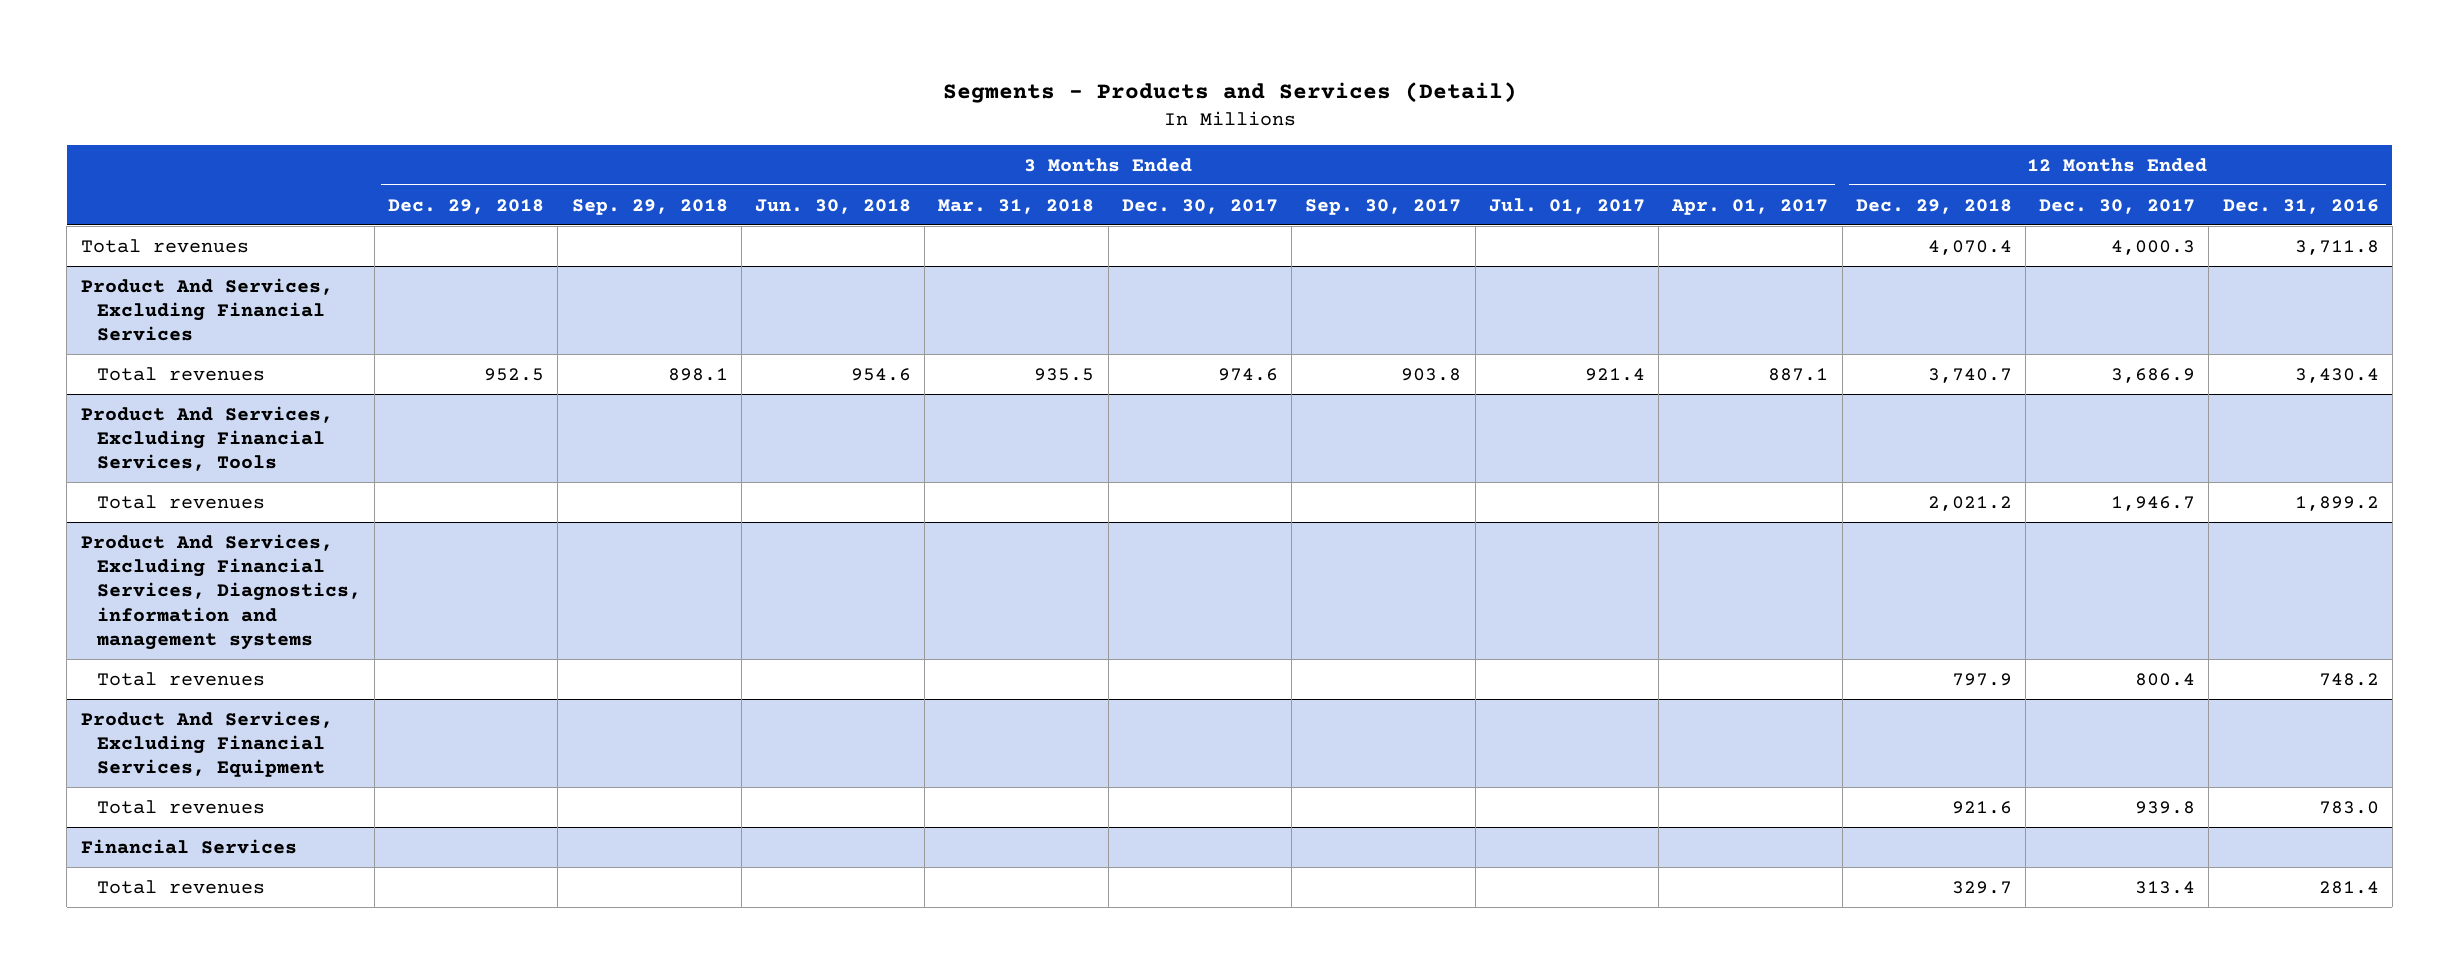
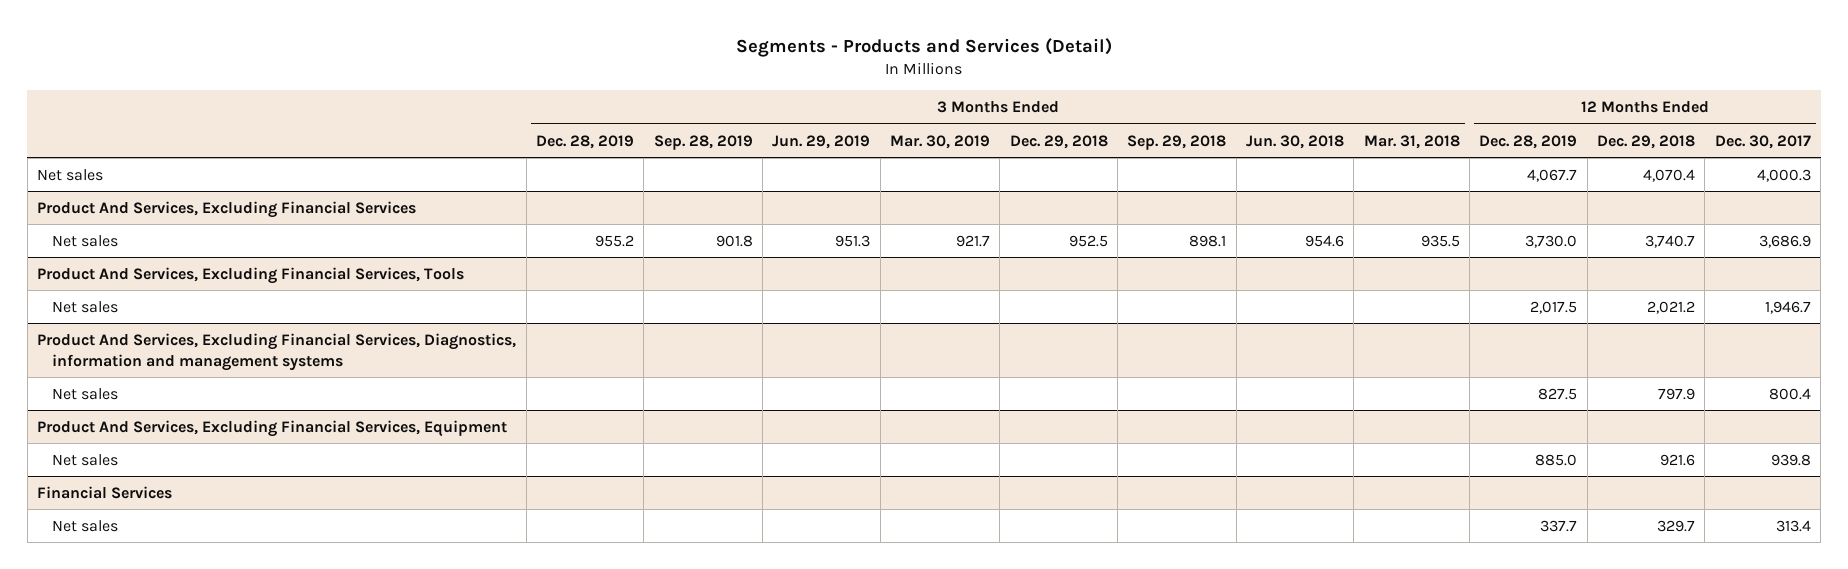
[1121,198,1278,214] Dec. 30, 2017 -> none
[1305,198,1462,215] Sep. 30, 2017 -> none
[1488,197,1645,214] Jul. 01, 2017 -> none
[1671,198,1829,215] Apr. 01, 2017 -> none
[2222,198,2379,214] Dec. 31, 2016 -> none
none -> [535,134,634,149] Dec. 28, 2019
none -> [653,134,753,150] Sep. 28, 2019
none -> [772,134,871,149] Jun. 29, 2019
none -> [889,134,990,149] Mar. 30, 2019
none -> [1479,134,1578,149] Dec. 28, 2019
[80,238,249,253] Total revenues -> [37,168,104,181] Net sales
[96,366,265,381] Total revenues -> [51,234,118,247] Net sales
[96,494,265,509] Total revenues -> [51,300,118,313] Net sales
[96,671,265,686] Total revenues -> [51,387,118,400] Net sales
[96,799,265,814] Total revenues -> [51,453,118,466] Net sales
[96,879,265,894] Total revenues -> [51,519,118,532] Net sales

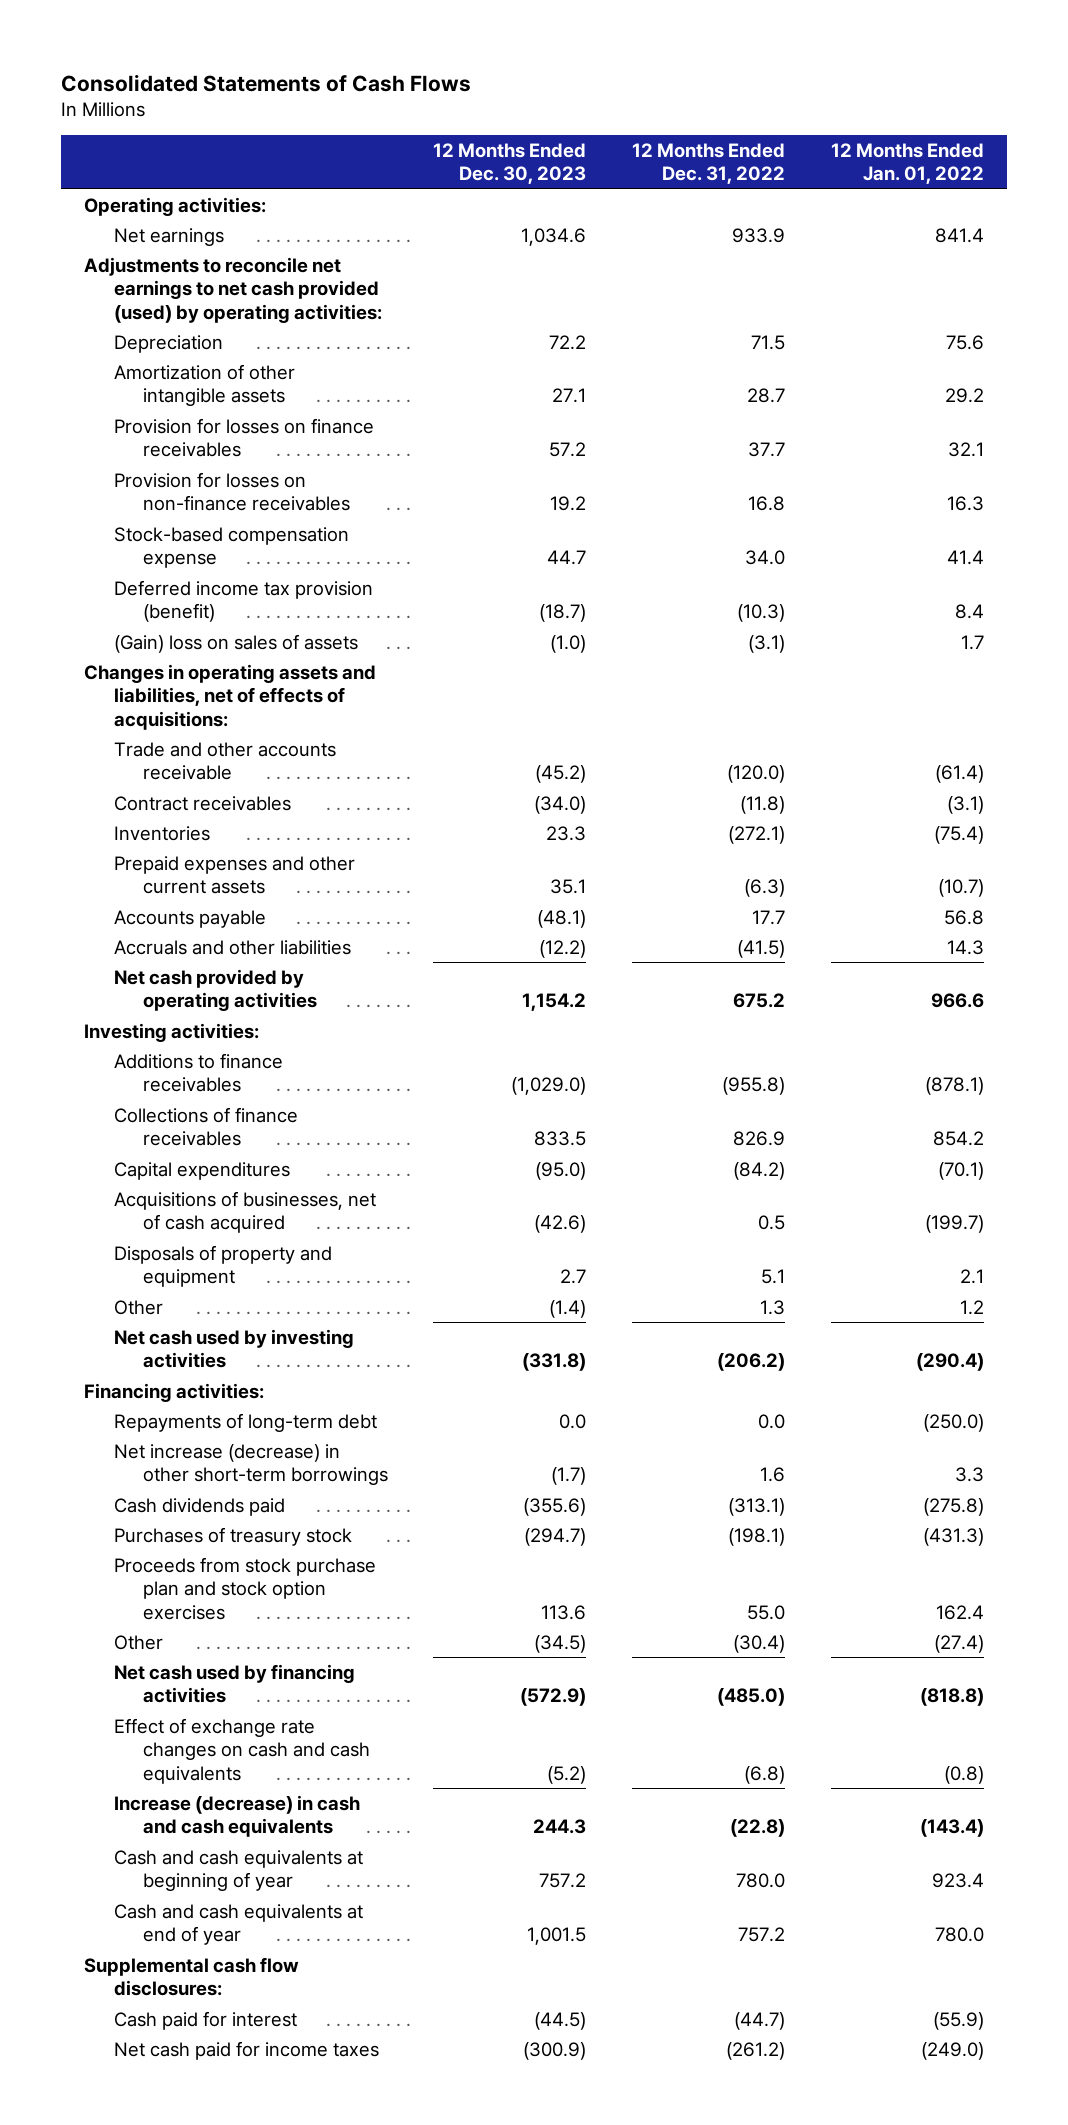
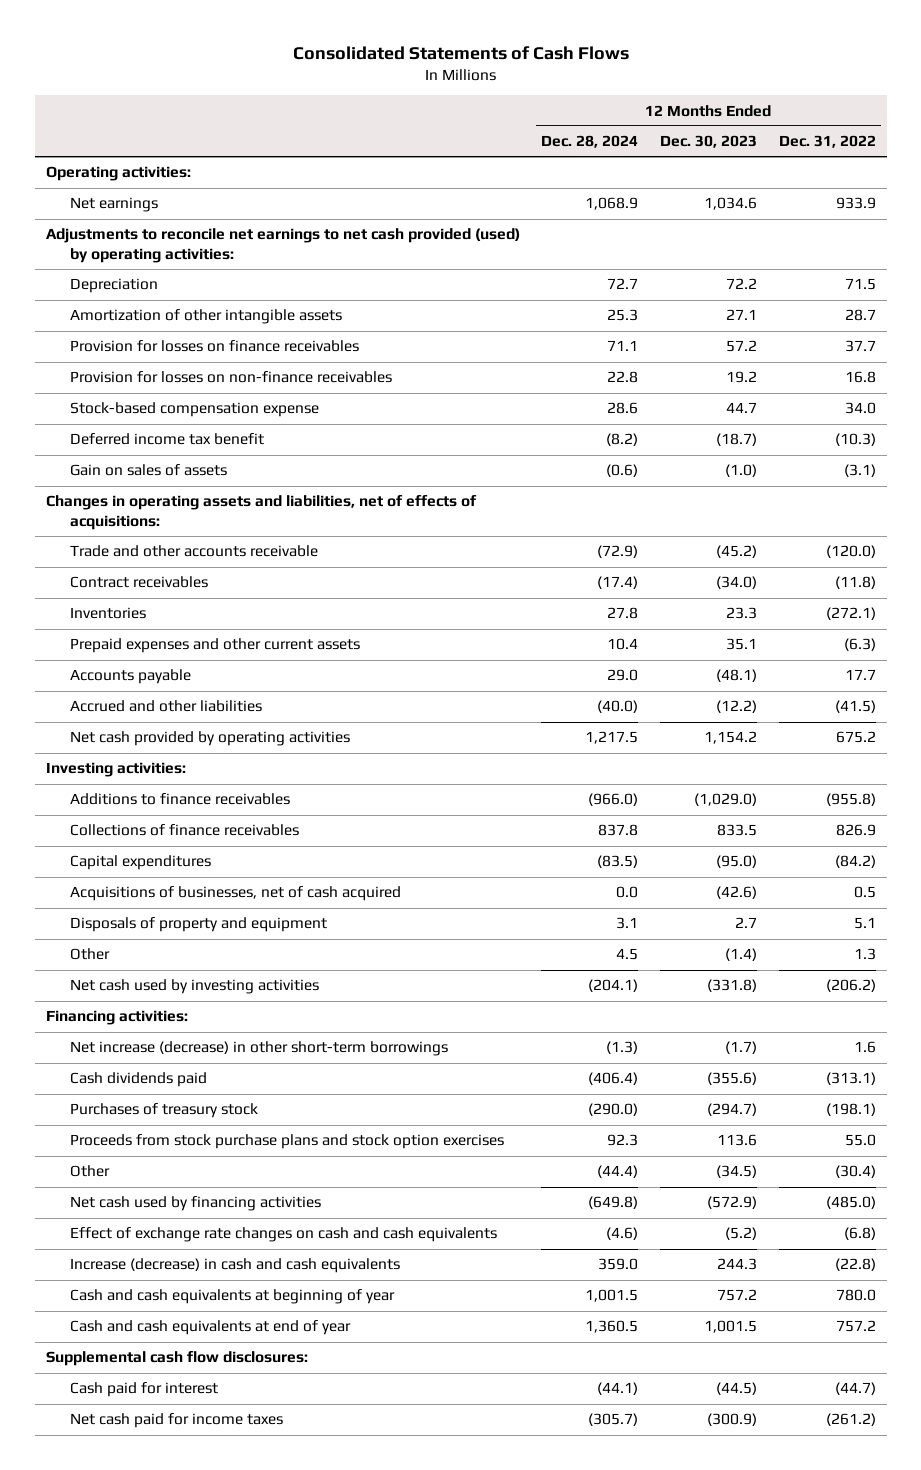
[830,142,984,185] 12 Months Ended Jan. 01, 2022 -> none
none -> [541,135,639,149] Dec. 28, 2024
[113,579,373,623] Deferred income tax provision (benefit) -> [70,433,265,446] Deferred income tax benefit
[113,633,358,653] (Gain) loss on sales of assets -> [70,464,228,477] Gain on sales of assets
[113,939,351,955] Accruals and other liabilities -> [70,700,263,713] Accrued and other liabilities
[113,1412,377,1432] Repayments of long-term debt -> none
[113,1556,376,1621] Proceeds from stock purchase plan and stock option exercises -> [70,1134,505,1150] Proceeds from stock purchase plans and stock option exercises

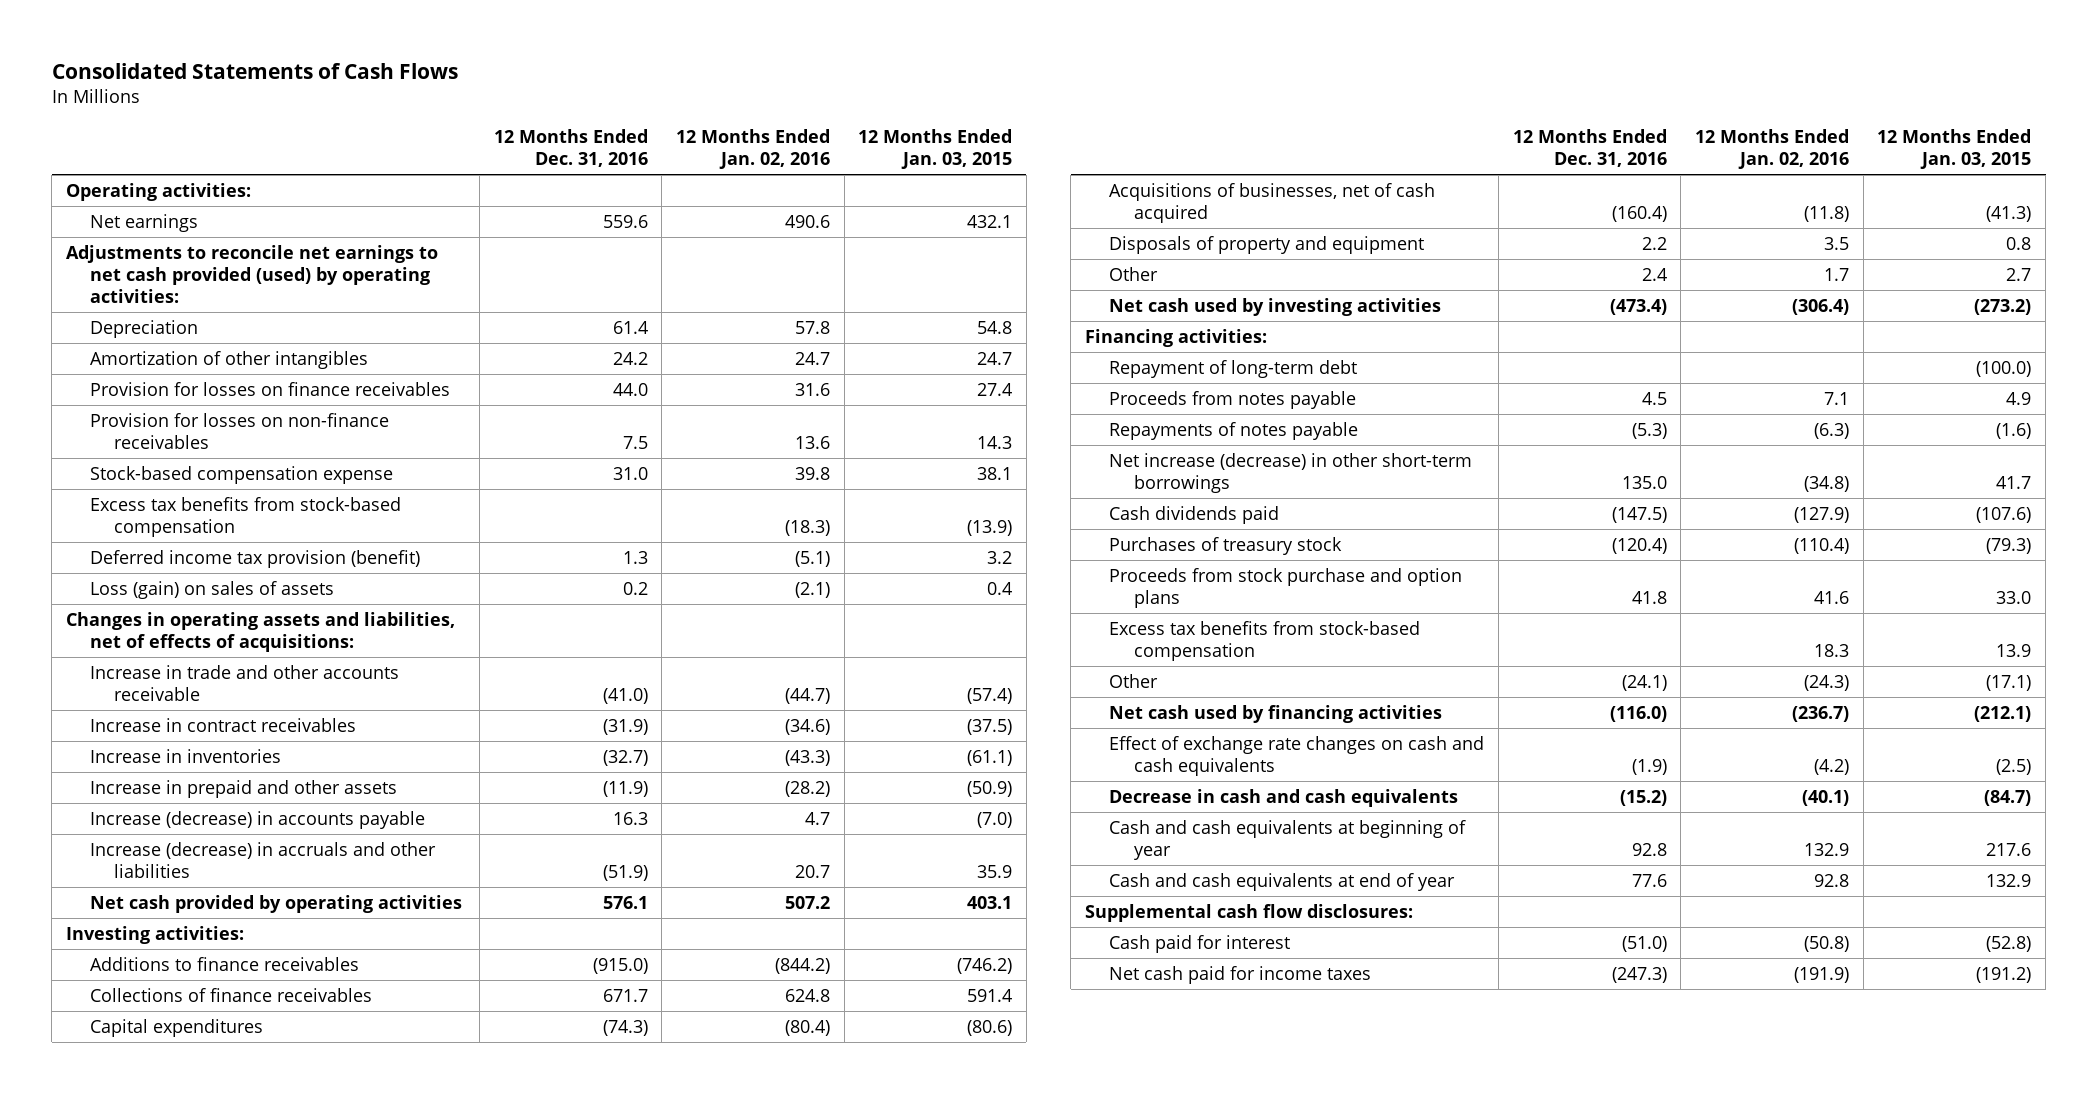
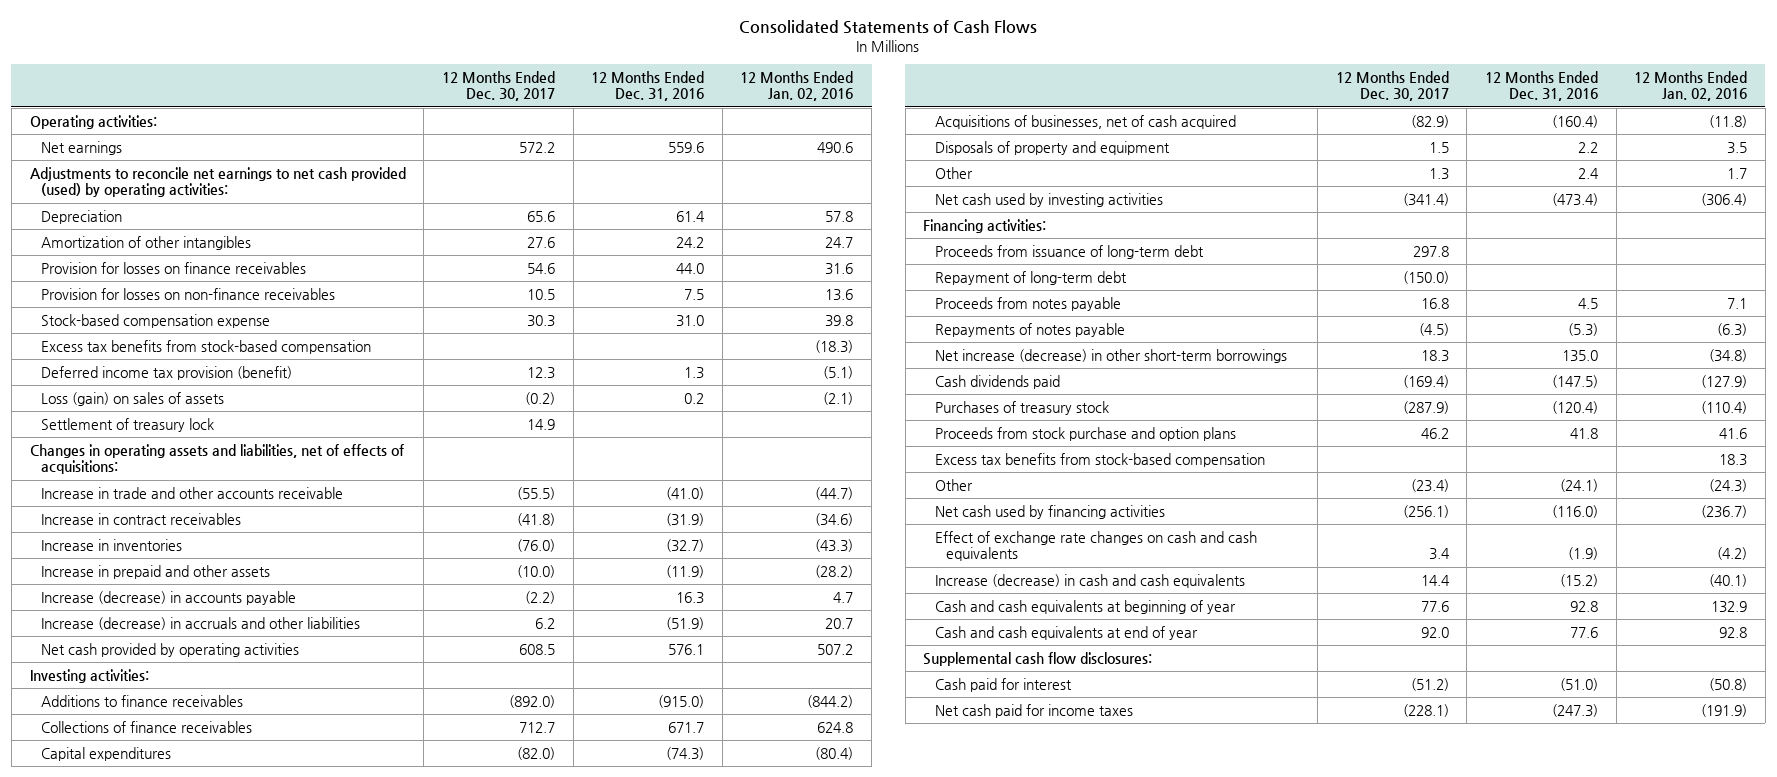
[858,129,1013,170] 12 Months Ended Jan. 03, 2015 -> none
none -> [441,70,555,102] 12 Months Ended Dec. 30, 2017
none -> [40,417,214,432] Settlement of treasury lock
none -> [934,244,1204,259] Proceeds from issuance of long-term debt
[1109,788,1459,807] Decrease in cash and cash equivalents -> [934,573,1245,588] Increase (decrease) in cash and cash equivalents

